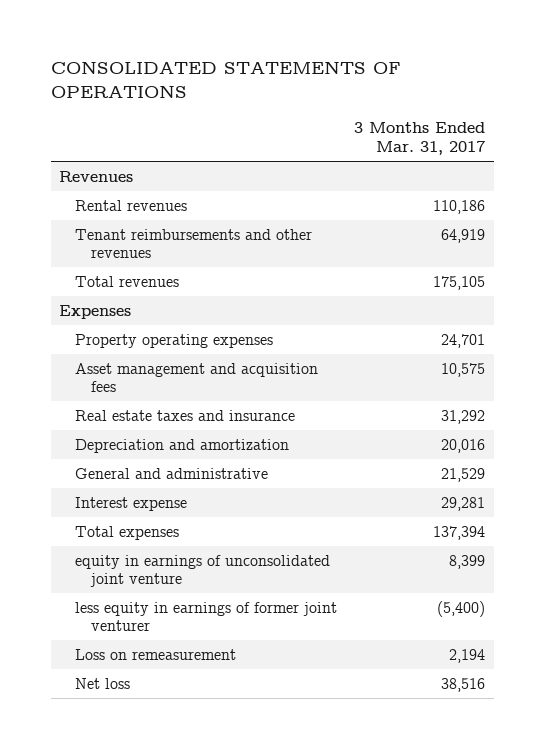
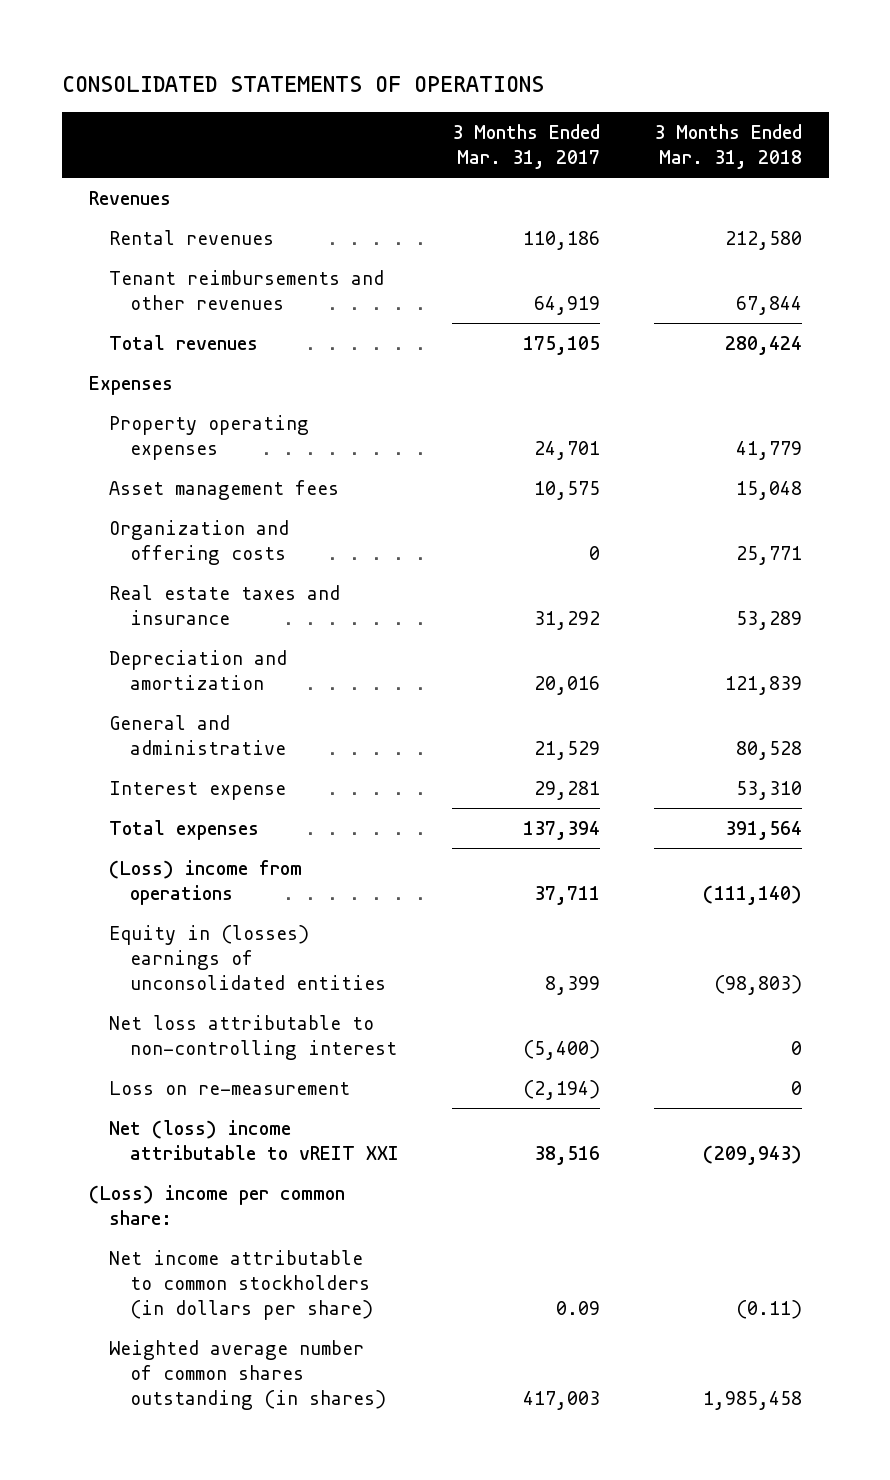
none -> [653,124,802,169] 3 Months Ended Mar. 31, 2018
[75,362,319,393] Asset management and acquisition fees -> [109,479,340,500] Asset management fees
none -> [109,519,290,565] Organization and offering costs
[75,601,338,632] less equity in earnings of former joint venturer -> none
none -> [109,859,303,905] (Loss) income from operations
[75,554,331,588] equity in earnings of unconsolidated joint venture -> [109,924,386,990] Equity in (losses) earnings of unconsolidated entities
none -> [109,1014,397,1060] Net loss attributable to non-controlling interest
[75,648,237,660] Loss on remeasurement -> [109,1080,351,1095] Loss on re-measurement
[449,648,486,663] 2,194 -> [523,1079,601,1100] (2,194)
[75,677,131,689] Net loss -> [109,1119,399,1160] Net (loss) income attributable to vREIT XXI
none -> [88,1184,345,1225] (Loss) income per common share:
none -> [109,1249,373,1320] Net income attributable to common stockholders (in dollars per share)
none -> [109,1339,386,1410] Weighted average number of common shares outstanding (in shares)

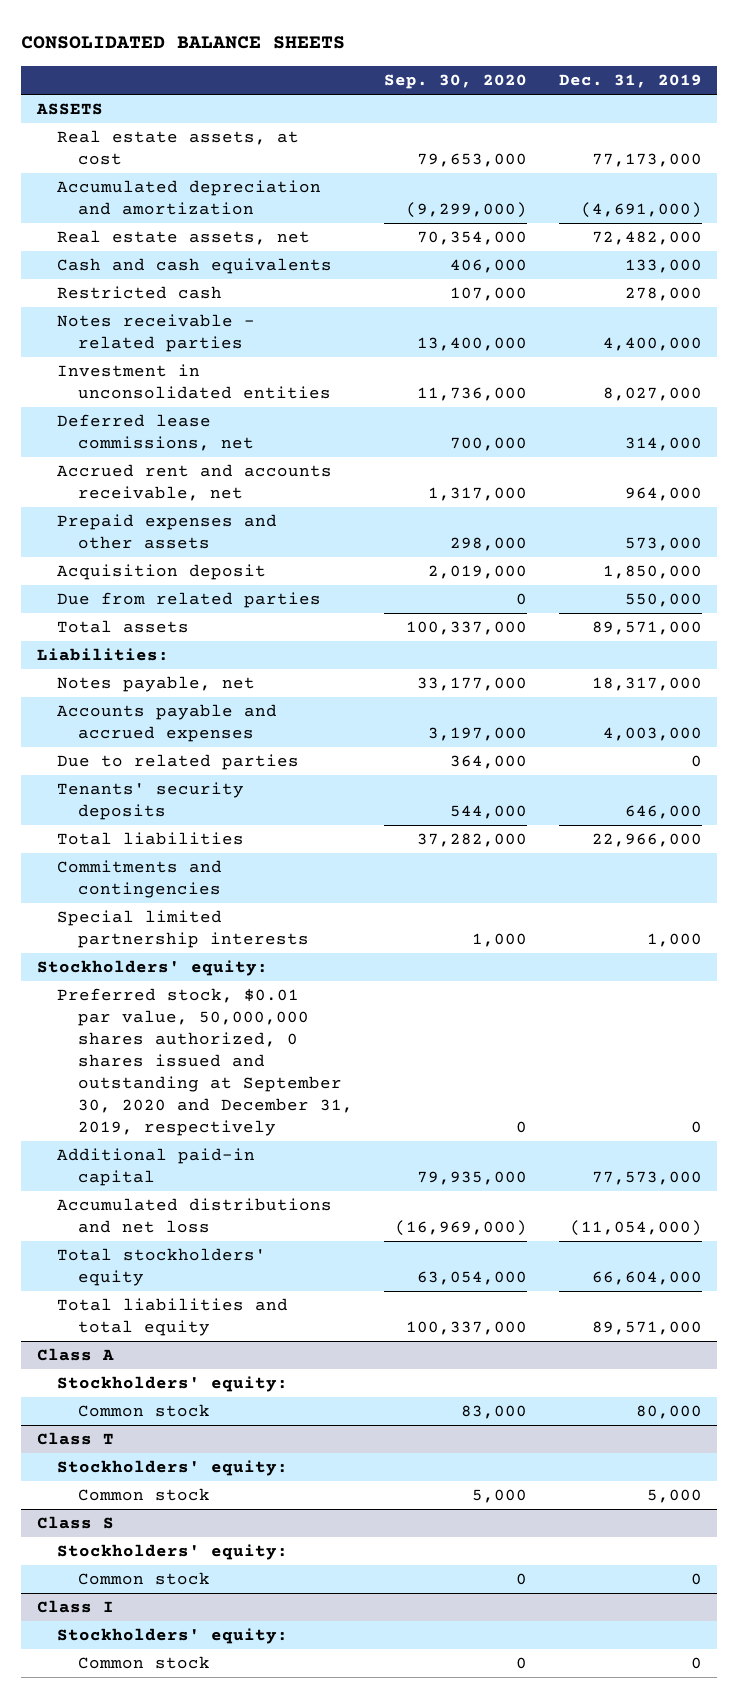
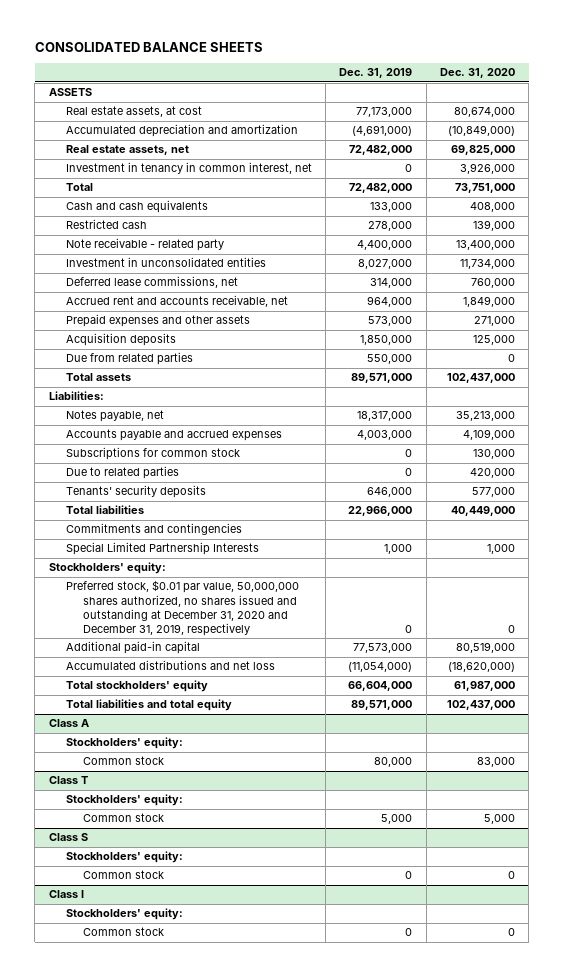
[384,73,528,89] Sep. 30, 2020 -> none
none -> [440,68,516,79] Dec. 31, 2020
none -> [65,162,312,175] Investment in tenancy in common interest, net
none -> [65,183,93,192] Total
[57,314,256,353] Notes receivable - related parties -> [65,238,224,252] Note receivable - related party
[57,564,267,581] Acquisition deposit -> [65,333,176,347] Acquisition deposits
none -> [65,447,240,461] Subscriptions for common stock
[57,910,310,949] Special limited partnership interests -> [65,542,259,556] Special Limited Partnership Interests
[57,988,354,1137] Preferred stock, $0.01 par value, 50,000,000 shares authorized, 0 shares issued and outstanding at September 30, 2020 and December 31, 2019, respectively -> [65,580,299,637] Preferred stock, $0.01 par value, 50,000,000 shares authorized, no shares issued and outstanding at December 31, 2020 and December 31, 2019, respectively

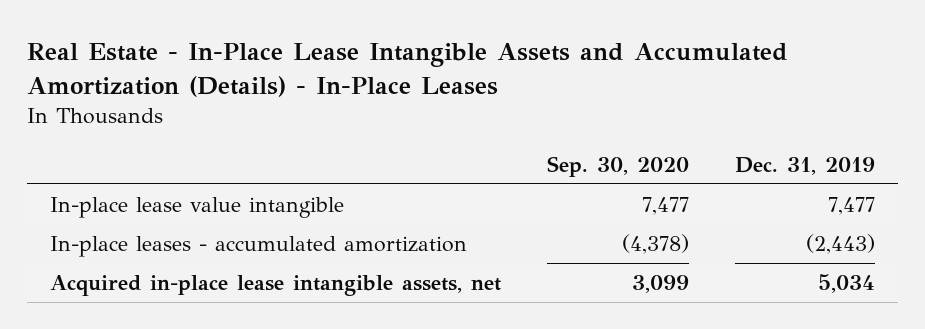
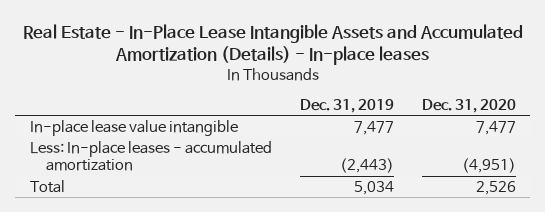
[26,43,788,98] Real Estate - In-Place Lease Intangible Assets and Accumulated Amortization (Details) - In-Place Leases -> [22,23,523,66] Real Estate - In-Place Lease Intangible Assets and Accumulated Amortization (Details) - In-place leases
[546,155,689,177] Sep. 30, 2020 -> none
none -> [421,98,516,113] Dec. 31, 2020
[49,235,467,257] In-place leases - accumulated amortization -> [29,140,272,172] Less: In-place leases - accumulated amortization
[49,274,501,296] Acquired in-place lease intangible assets, net -> [29,179,65,193] Total

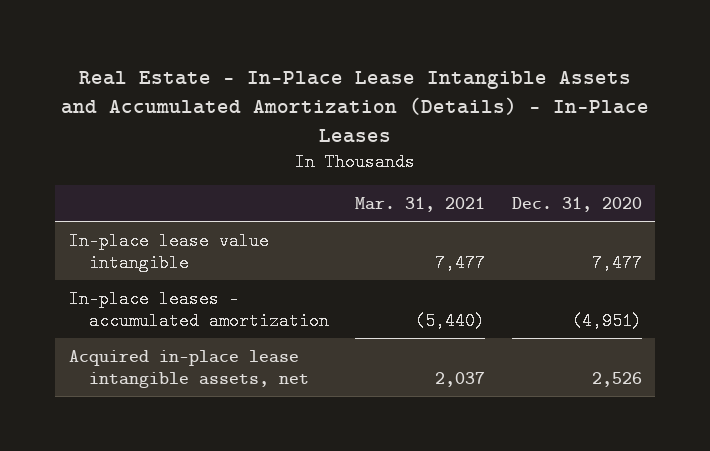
[22,23,523,66] Real Estate - In-Place Lease Intangible Assets and Accumulated Amortization (Details) - In-place leases -> [61,71,650,143] Real Estate - In-Place Lease Intangible Assets and Accumulated Amortization (Details) - In-Place Leases
[299,98,394,113] Dec. 31, 2019 -> none
none -> [355,197,486,213] Mar. 31, 2021
[29,140,272,172] Less: In-place leases - accumulated amortization -> [68,289,330,330] In-place leases - accumulated amortization
[29,179,65,193] Total -> [68,349,310,388] Acquired in-place lease intangible assets, net

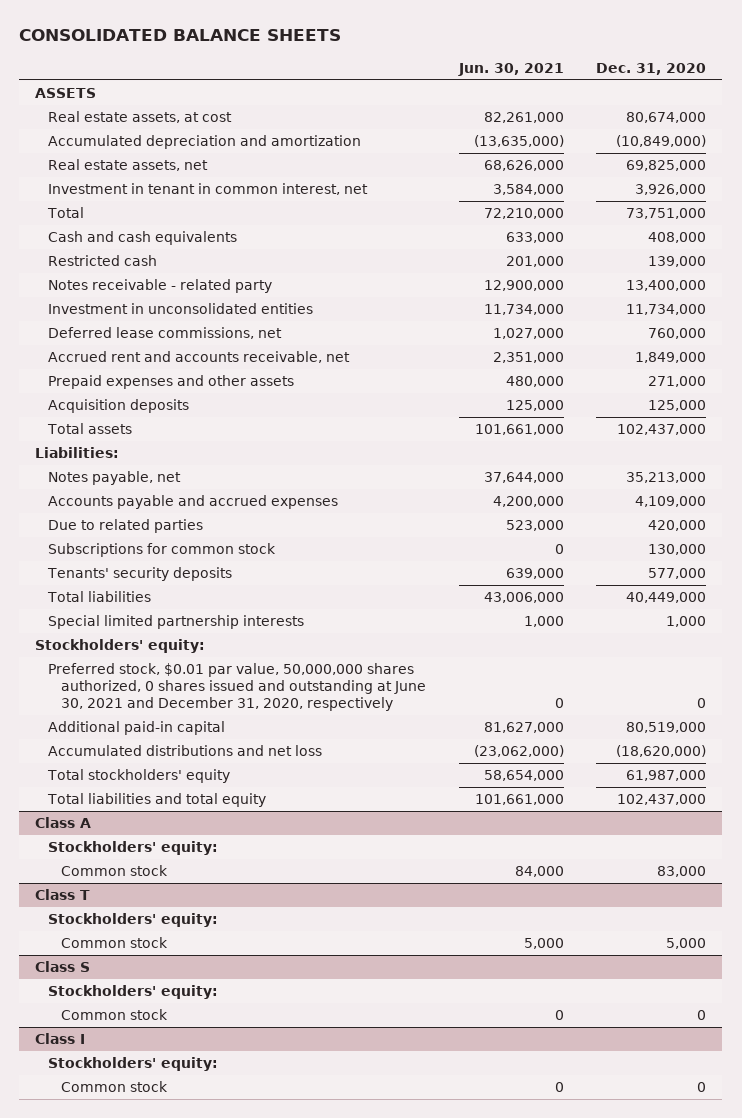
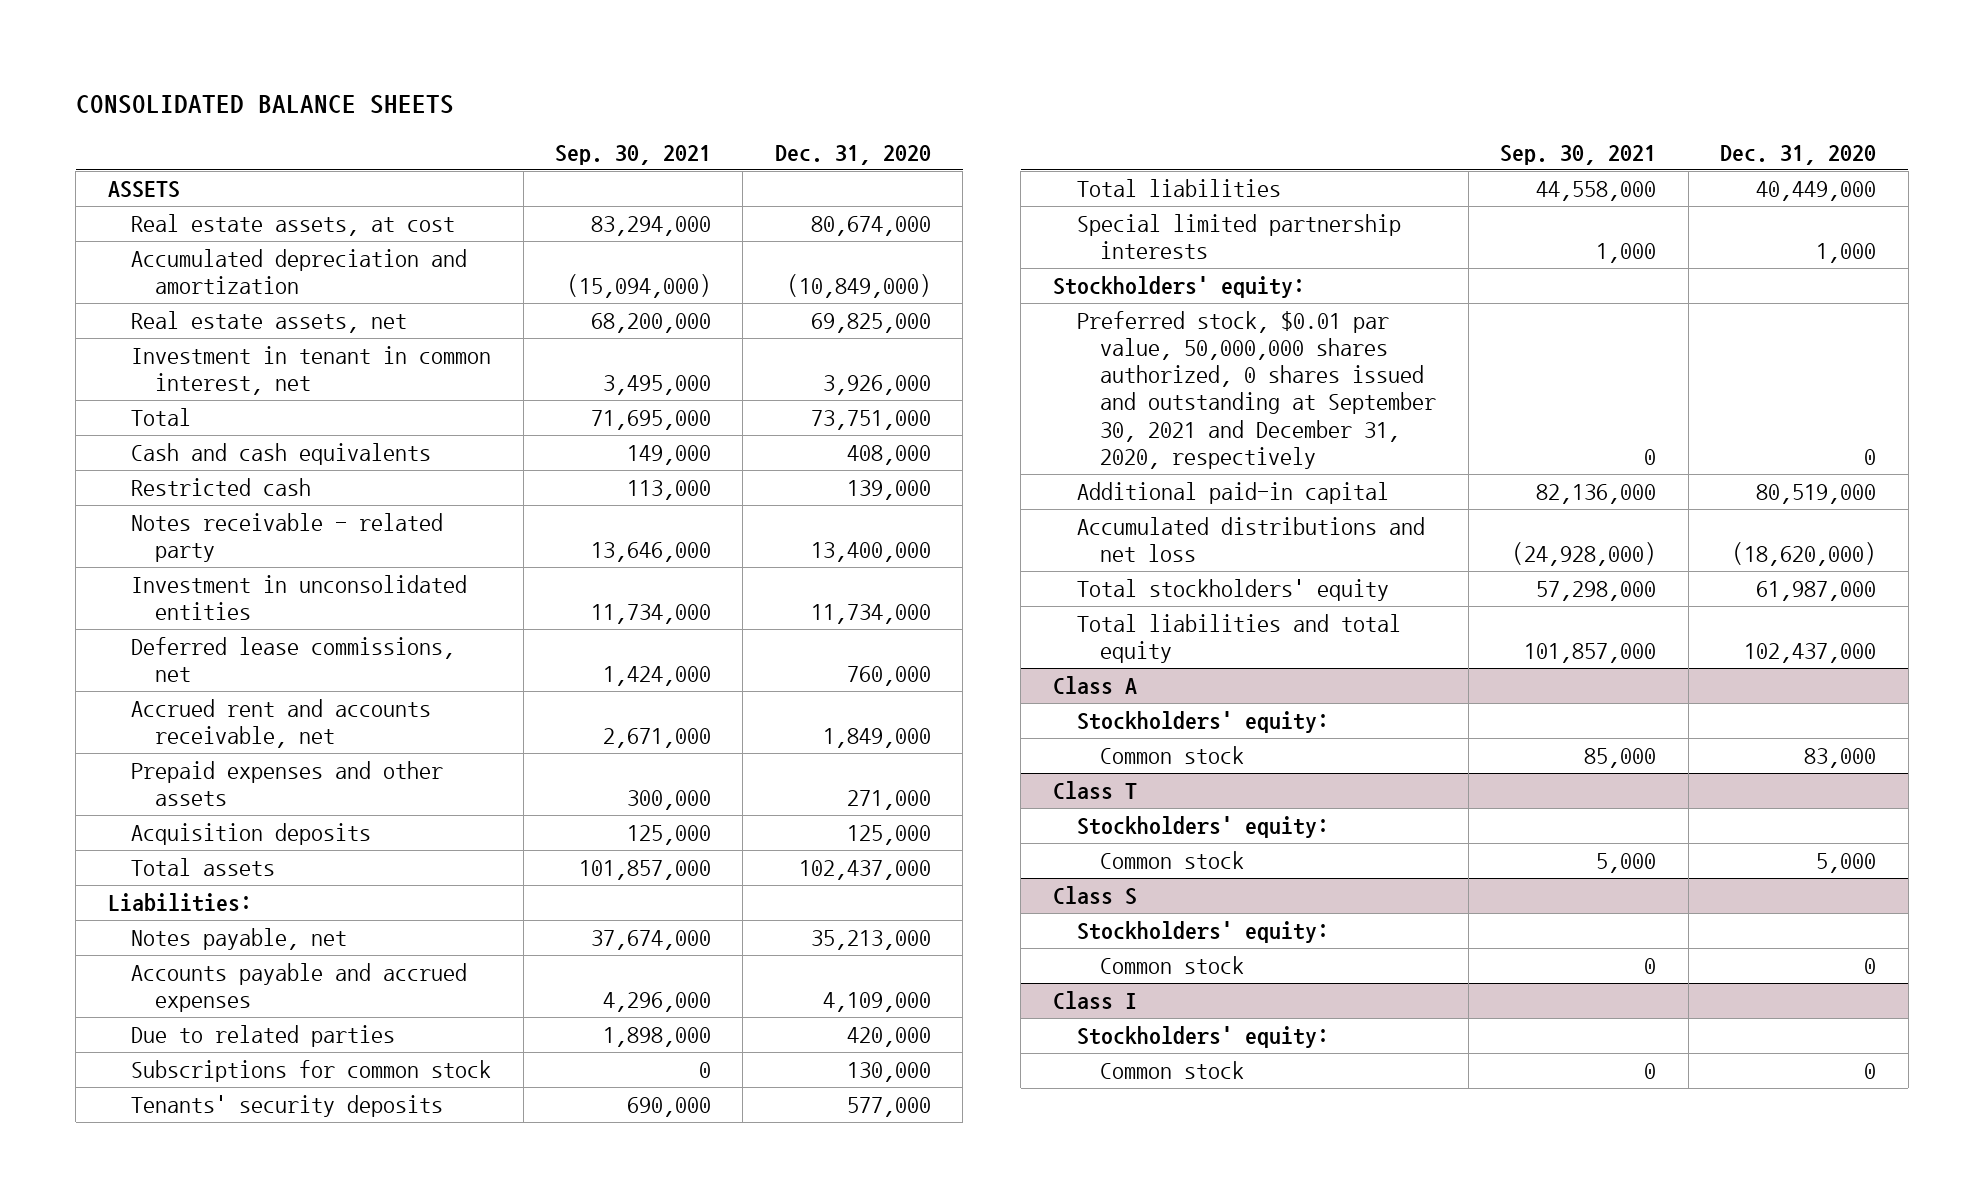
[457,62,564,76] Jun. 30, 2021 -> none
none -> [555,144,712,165] Sep. 30, 2021
[48,663,427,712] Preferred stock, $0.01 par value, 50,000,000 shares authorized, 0 shares issued and outstanding at June 30, 2021 and December 31, 2020, respectively -> [1076,310,1437,469] Preferred stock, $0.01 par value, 50,000,000 shares authorized, 0 shares issued and outstanding at September 30, 2021 and December 31, 2020, respectively

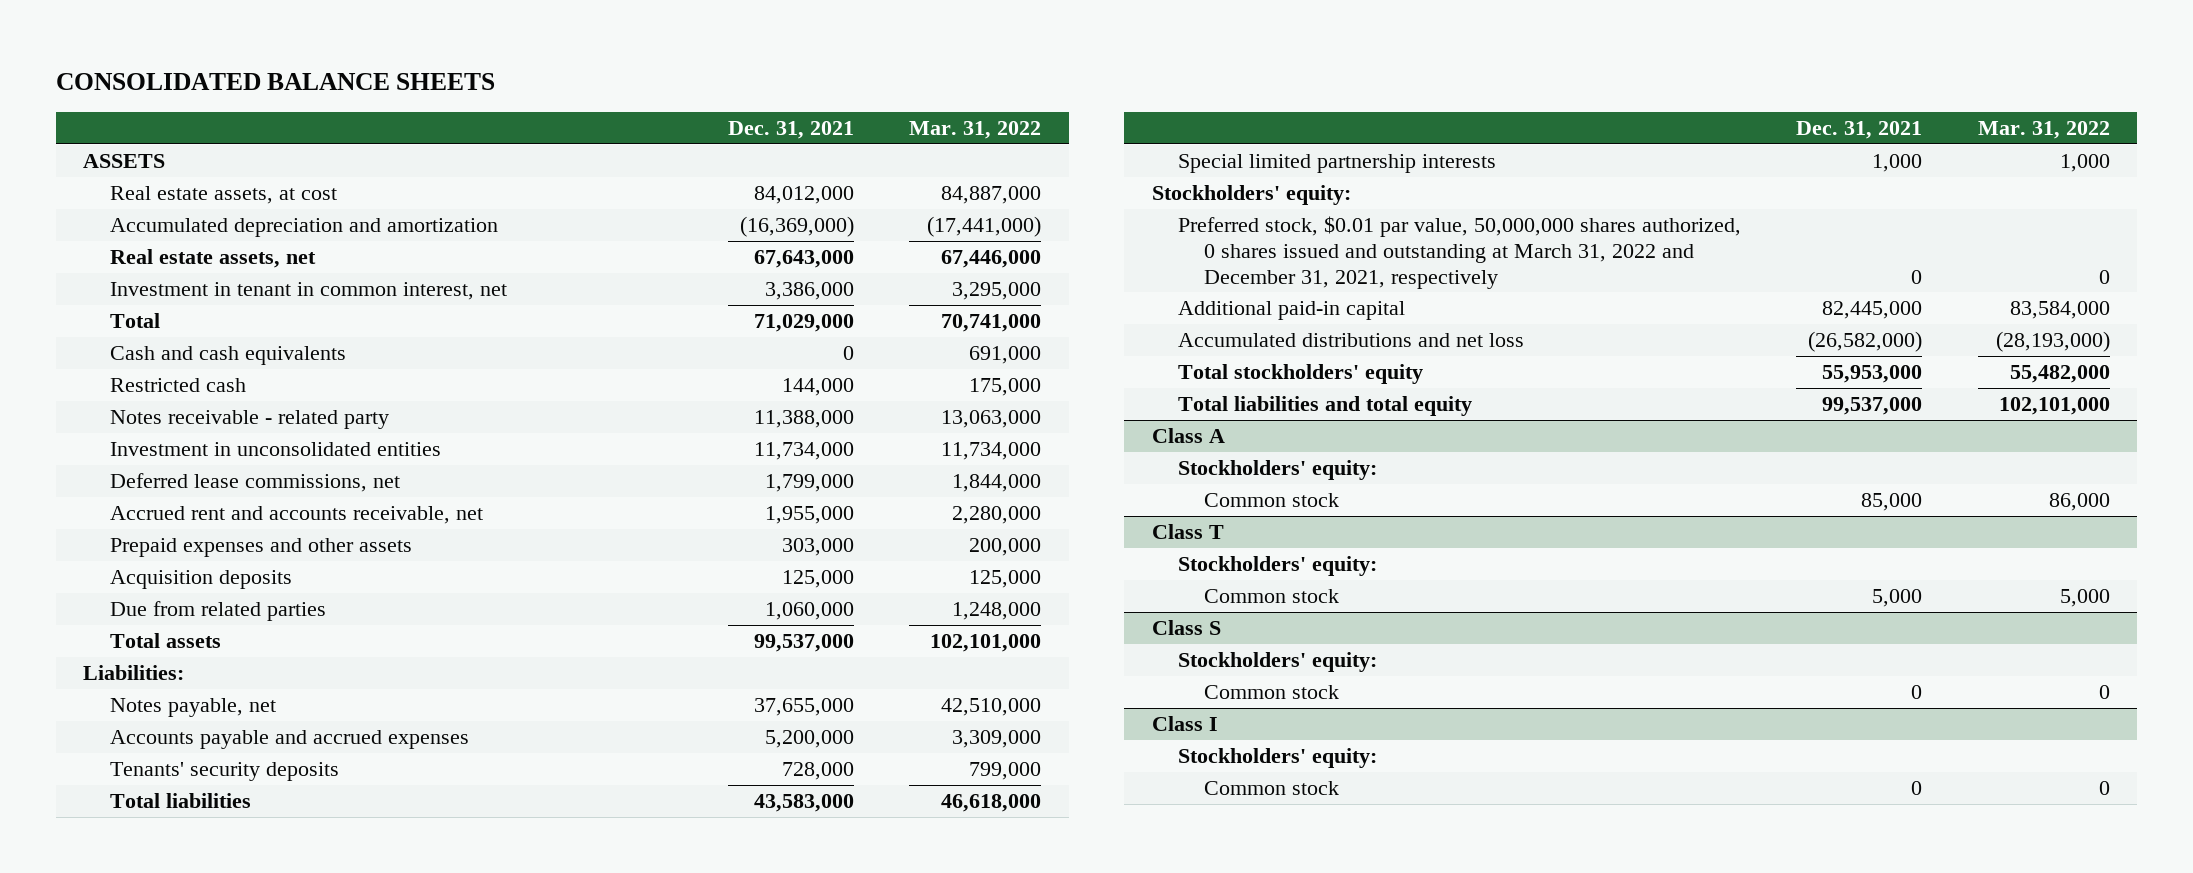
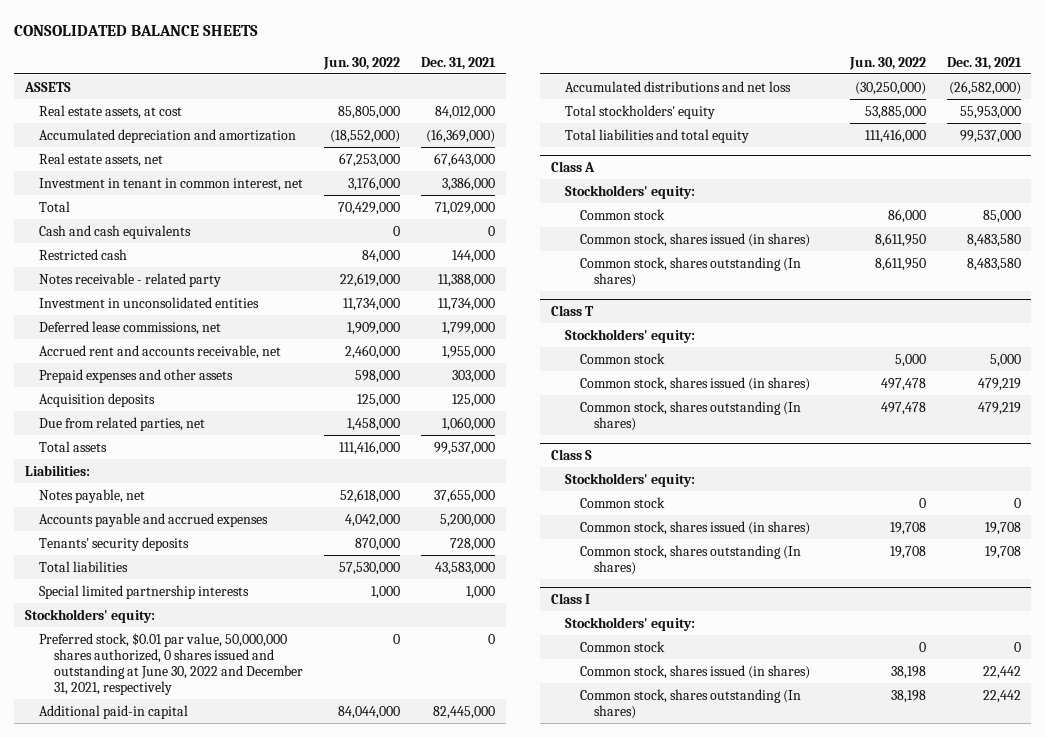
[909,120,1042,139] Mar. 31, 2022 -> none
none -> [323,56,401,70] Jun. 30, 2022
[109,600,326,621] Due from related parties -> [39,416,206,431] Due from related parties, net
[1178,215,1742,289] Preferred stock, $0.01 par value, 50,000,000 shares authorized, 0 shares issued and outstanding at March 31, 2022 and December 31, 2021, respectively -> [39,632,303,695] Preferred stock, $0.01 par value, 50,000,000 shares authorized, 0 shares issued and outstanding at June 30, 2022 and December 31, 2021, respectively
none -> [579,232,810,247] Common stock, shares issued (in shares)
none -> [579,256,801,287] Common stock, shares outstanding (In shares)
none -> [579,376,810,391] Common stock, shares issued (in shares)
none -> [579,400,801,431] Common stock, shares outstanding (In shares)
none -> [579,520,810,535] Common stock, shares issued (in shares)
none -> [579,544,801,575] Common stock, shares outstanding (In shares)
none -> [579,664,810,679] Common stock, shares issued (in shares)
none -> [579,688,801,719] Common stock, shares outstanding (In shares)

